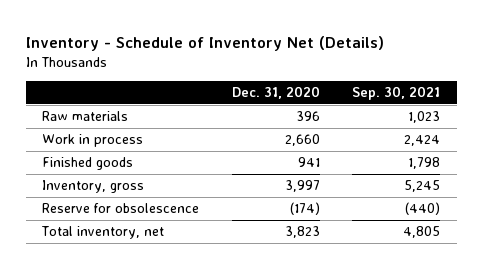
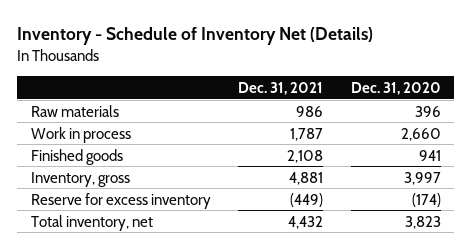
[352,85,441,100] Sep. 30, 2021 -> none
none -> [238,81,324,95] Dec. 31, 2021
[42,203,200,214] Reserve for obsolescence -> [30,192,211,209] Reserve for excess inventory

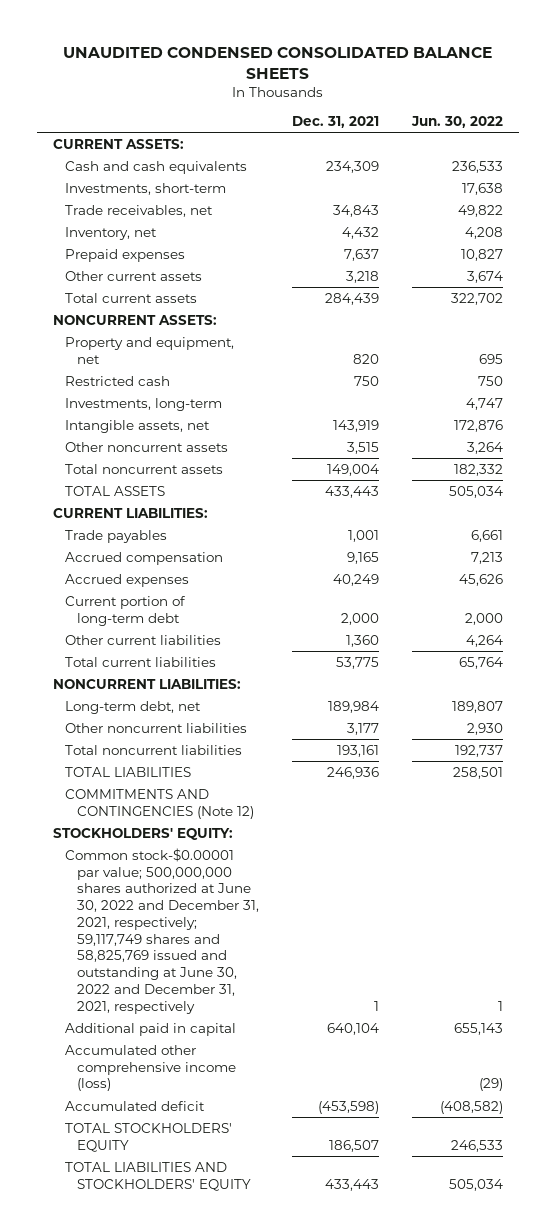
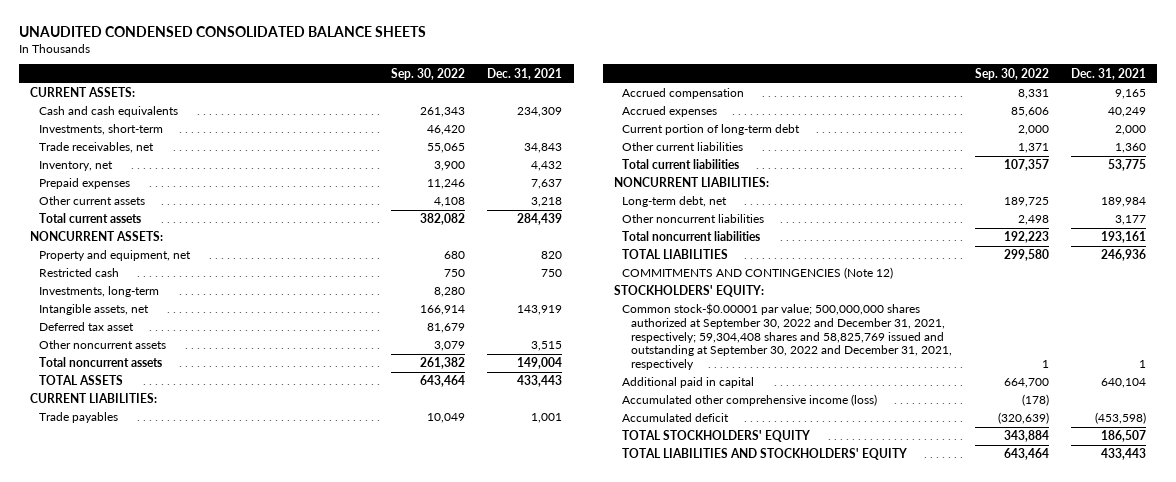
[410,116,503,129] Jun. 30, 2022 -> none
none -> [391,67,466,80] Sep. 30, 2022
none -> [38,322,134,332] Deferred tax asset
[65,847,260,1014] Common stock-$0.00001 par value; 500,000,000 shares authorized at June 30, 2022 and December 31, 2021, respectively; 59,117,749 shares and 58,825,769 issued and outstanding at June 30, 2022 and December 31, 2021, respectively -> [622,303,953,370] Common stock-$0.00001 par value; 500,000,000 shares authorized at September 30, 2022 and December 31, 2021, respectively; 59,304,408 shares and 58,825,769 issued and outstanding at September 30, 2022 and December 31, 2021, respectively

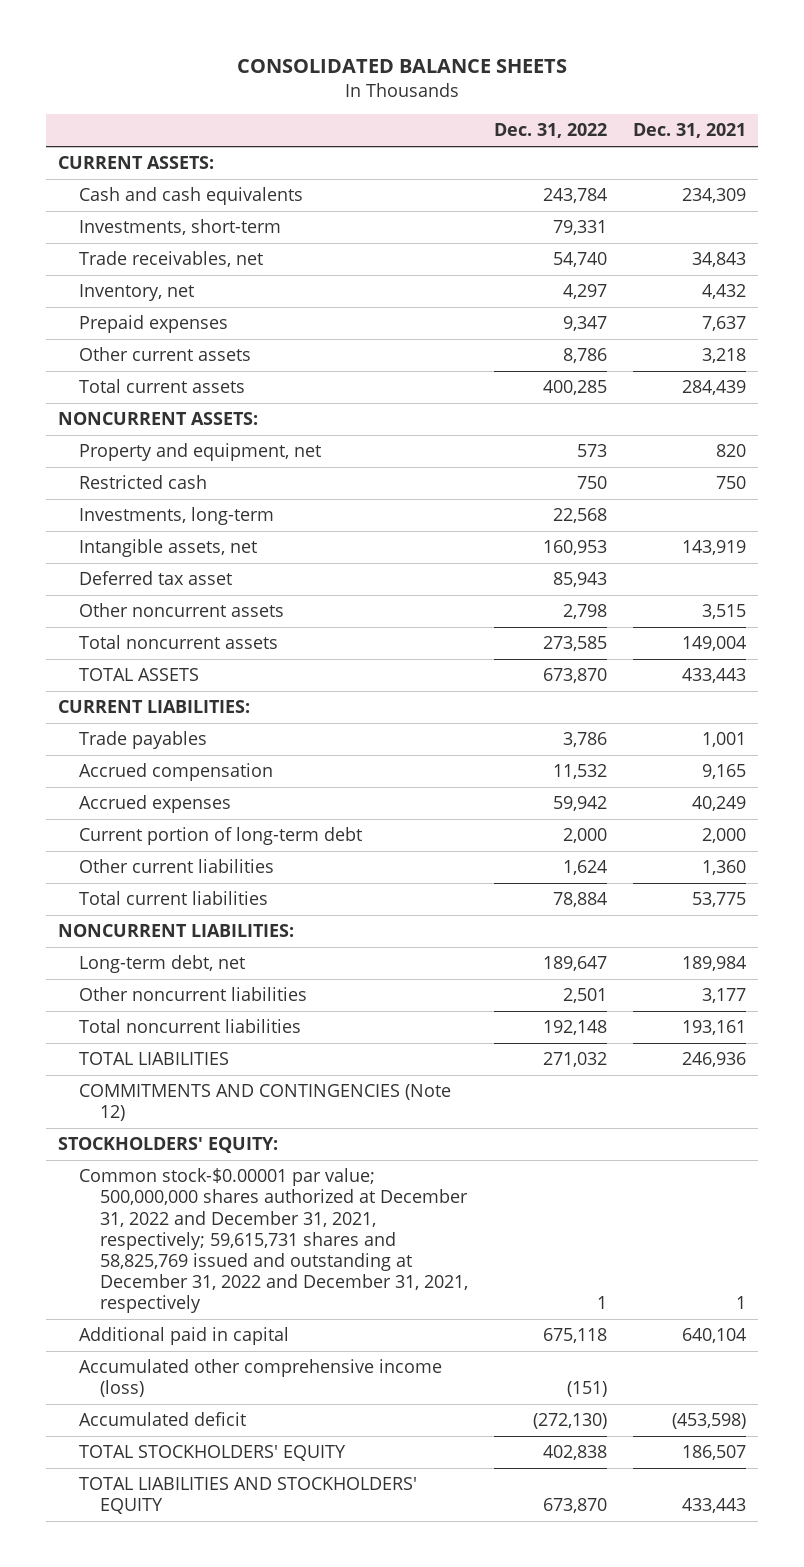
[19,26,427,38] UNAUDITED CONDENSED CONSOLIDATED BALANCE SHEETS -> [236,58,567,73] CONSOLIDATED BALANCE SHEETS
[391,67,466,80] Sep. 30, 2022 -> none
none -> [494,123,608,139] Dec. 31, 2022
[622,303,953,370] Common stock-$0.00001 par value; 500,000,000 shares authorized at September 30, 2022 and December 31, 2021, respectively; 59,304,408 shares and 58,825,769 issued and outstanding at September 30, 2022 and December 31, 2021, respectively -> [79,1168,469,1314] Common stock-$0.00001 par value; 500,000,000 shares authorized at December 31, 2022 and December 31, 2021, respectively; 59,615,731 shares and 58,825,769 issued and outstanding at December 31, 2022 and December 31, 2021, respectively

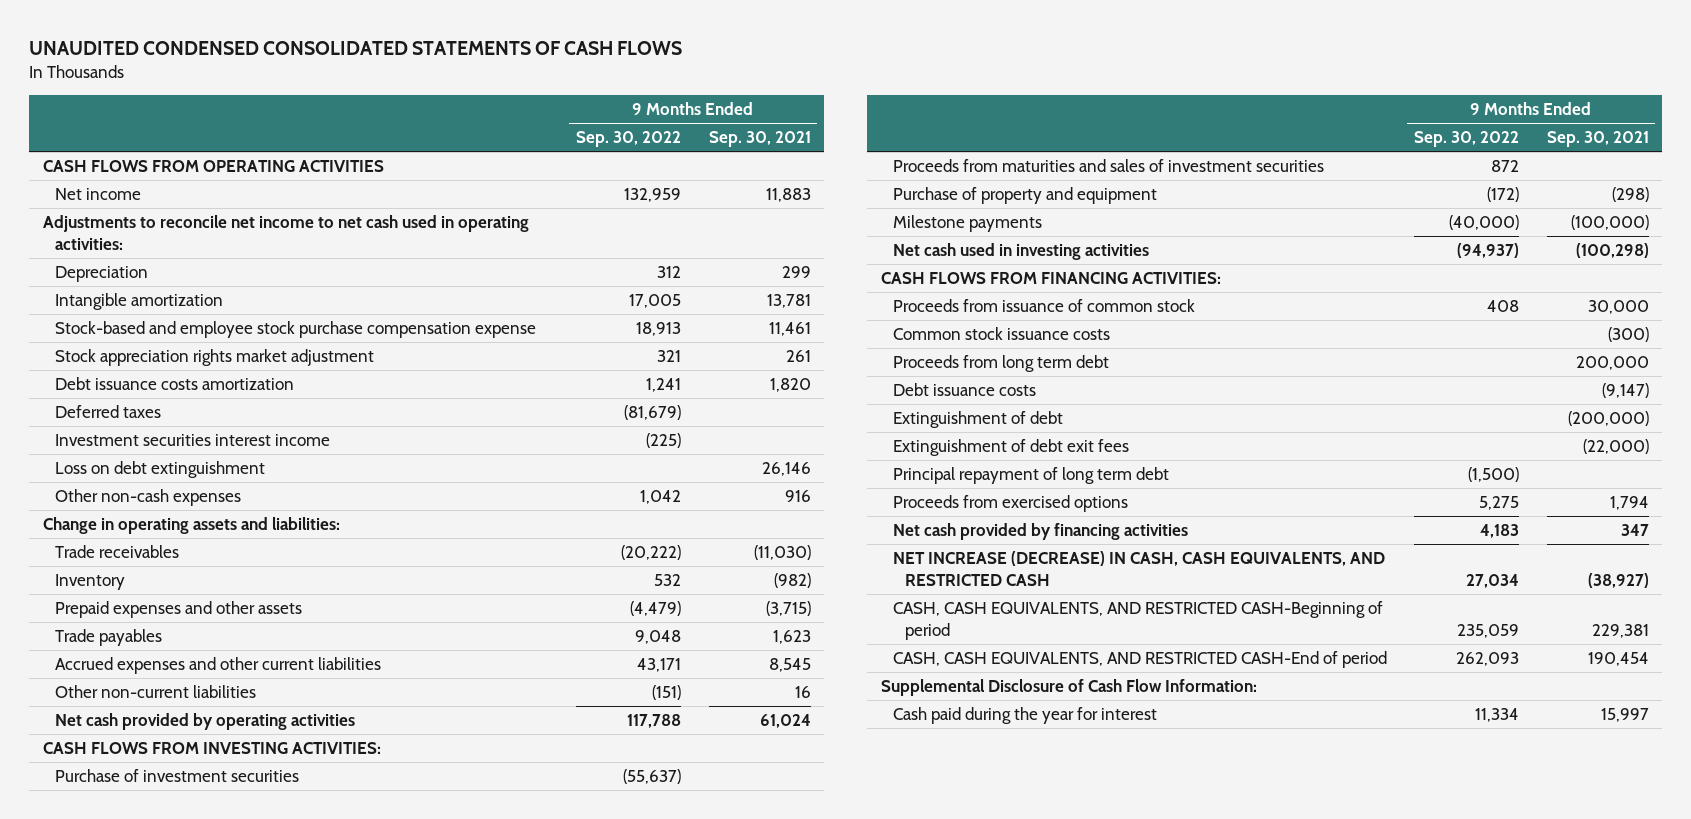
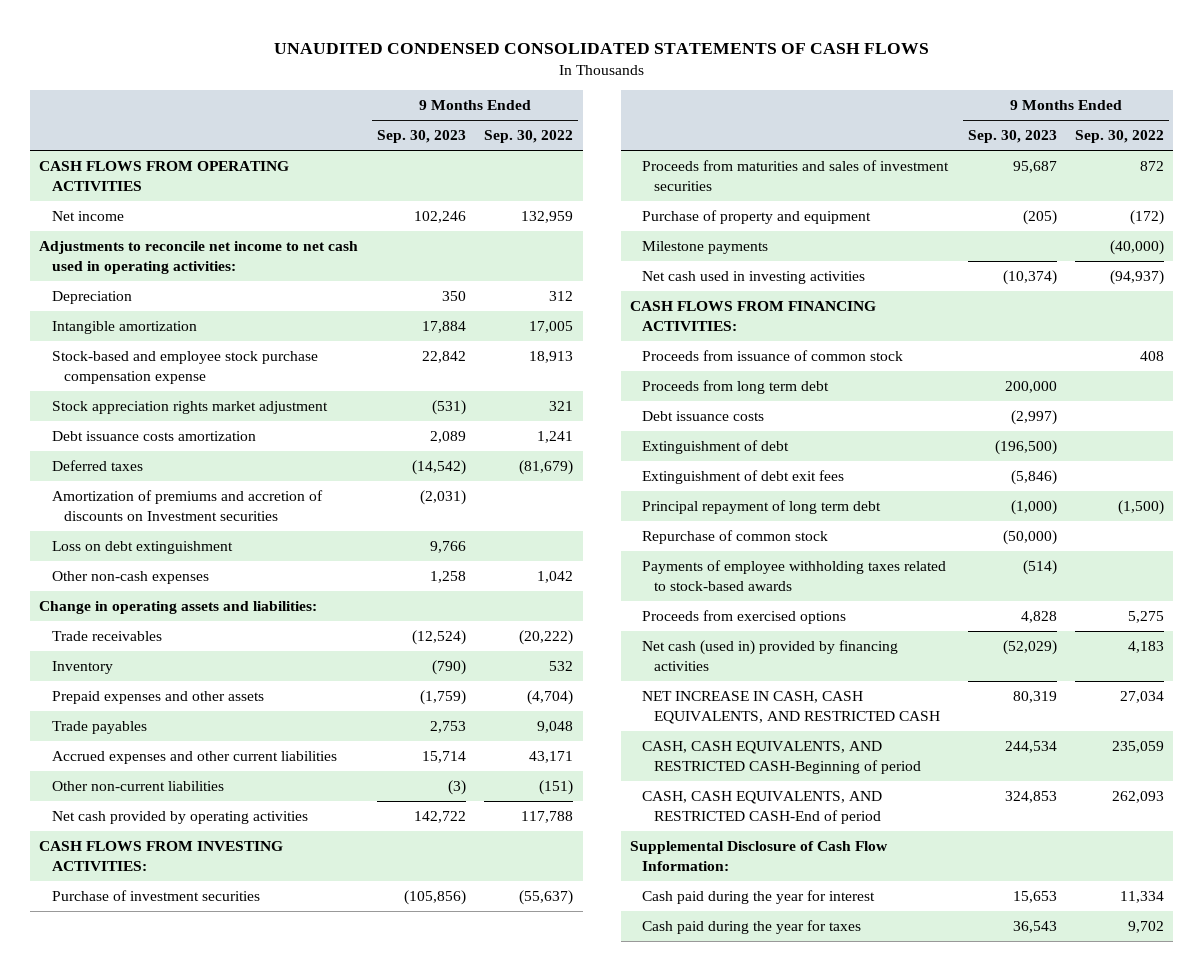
[708,131,811,148] Sep. 30, 2021 -> none
none -> [376,130,466,144] Sep. 30, 2023
[54,433,330,446] Investment securities interest income -> none
none -> [51,489,323,521] Amortization of premiums and accretion of discounts on Investment securities
[630,600,682,616] (4,479) -> [527,689,574,705] (4,704)
[892,326,1110,340] Common stock issuance costs -> none
none -> [642,529,829,544] Repurchase of common stock
none -> [642,559,947,591] Payments of employee withholding taxes related to stock-based awards
[892,522,1188,540] Net cash provided by financing activities -> [642,639,899,671] Net cash (used in) provided by financing activities
[892,550,1385,587] NET INCREASE (DECREASE) IN CASH, CASH EQUIVALENTS, AND RESTRICTED CASH -> [642,690,941,724] NET INCREASE IN CASH, CASH EQUIVALENTS, AND RESTRICTED CASH
none -> [642,919,862,934] Cash paid during the year for taxes

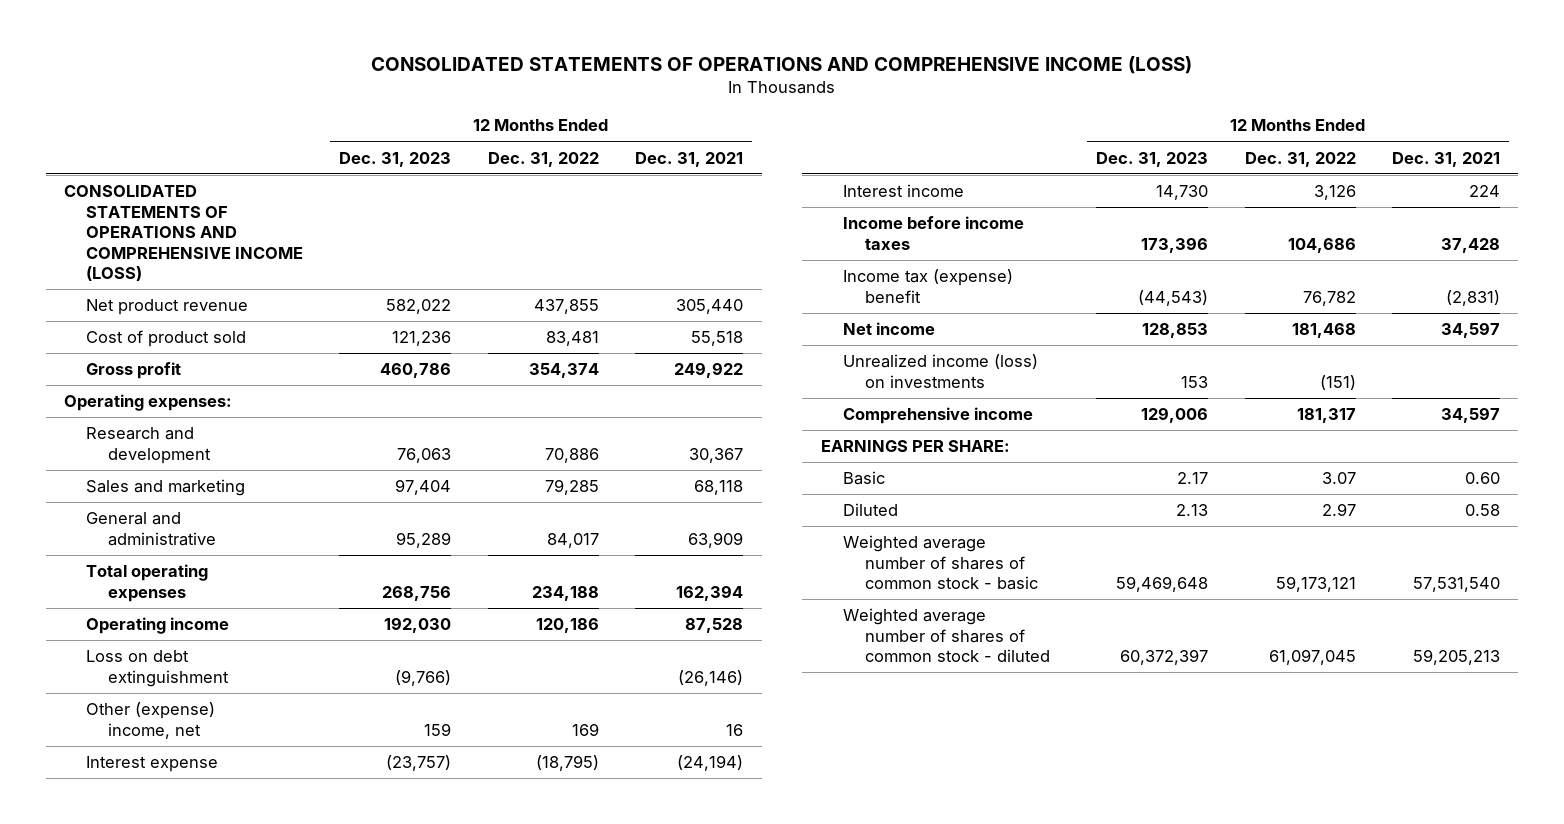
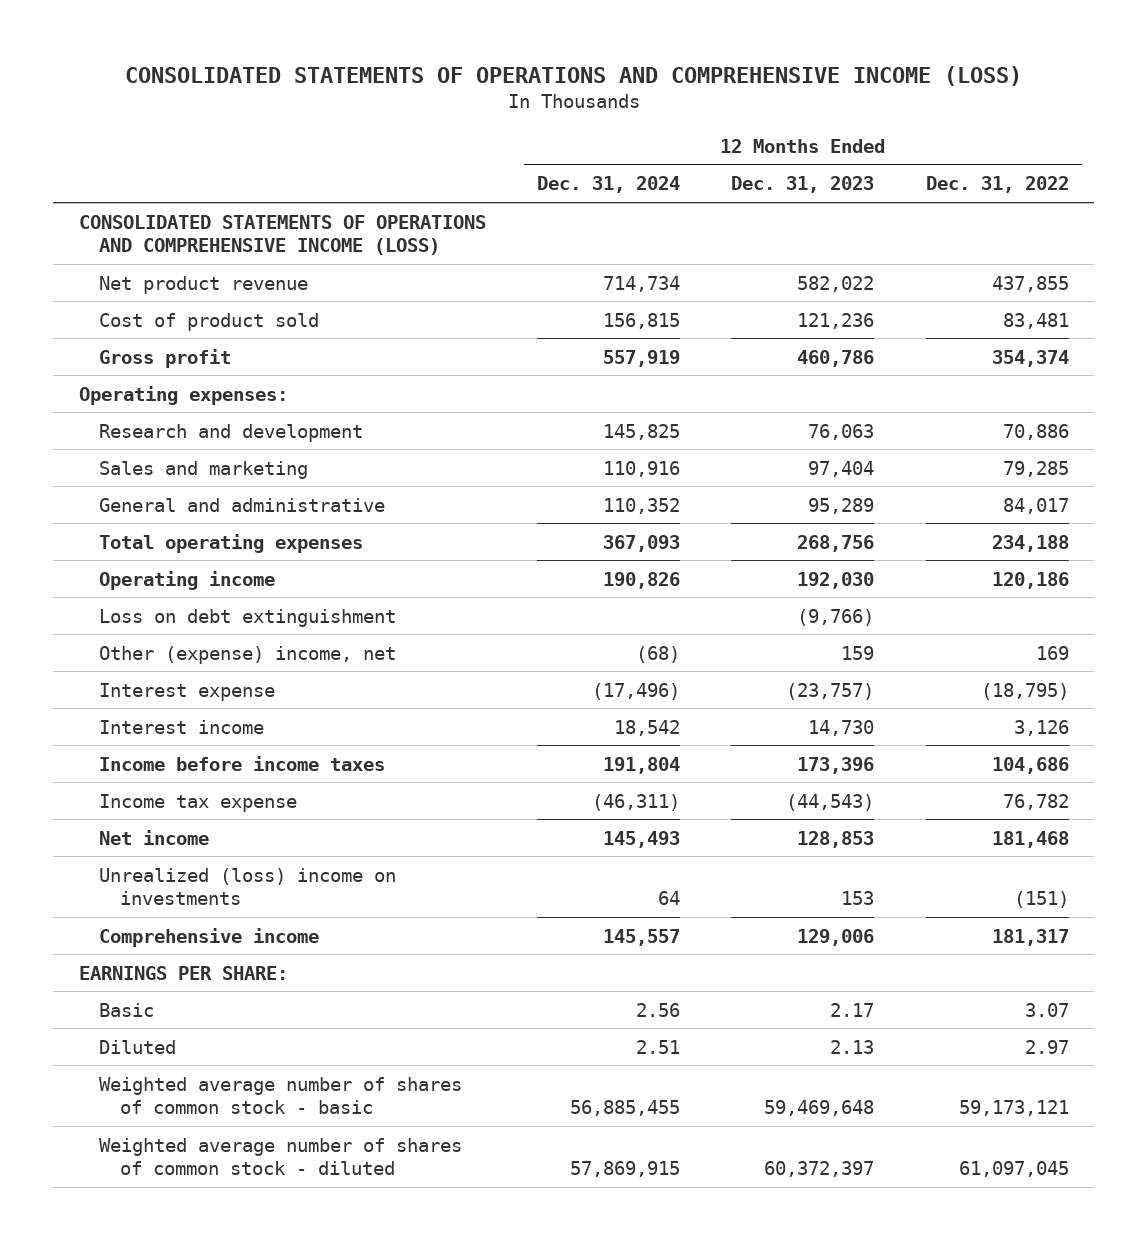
[635,151,744,167] Dec. 31, 2021 -> none
none -> [536,176,680,194] Dec. 31, 2024
[842,269,1013,303] Income tax (expense) benefit -> [99,793,298,812] Income tax expense
[842,354,1038,388] Unrealized income (loss) on investments -> [99,867,397,905] Unrealized (loss) income on investments

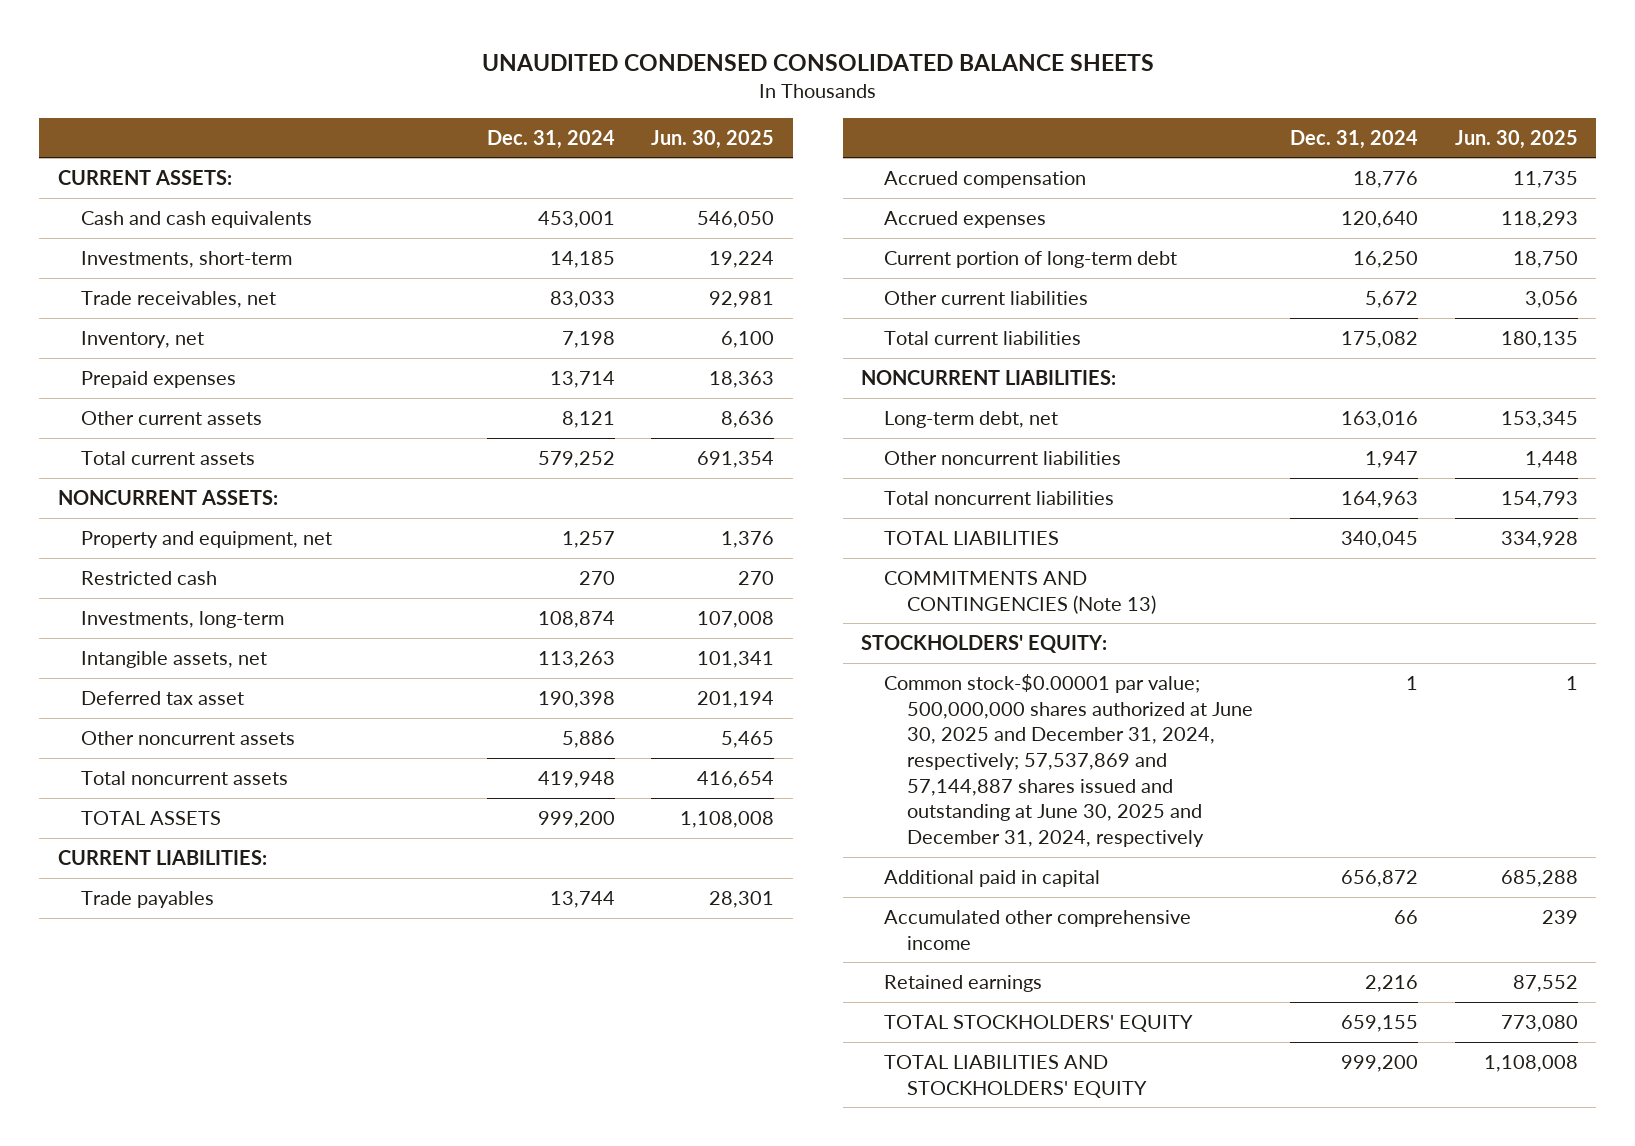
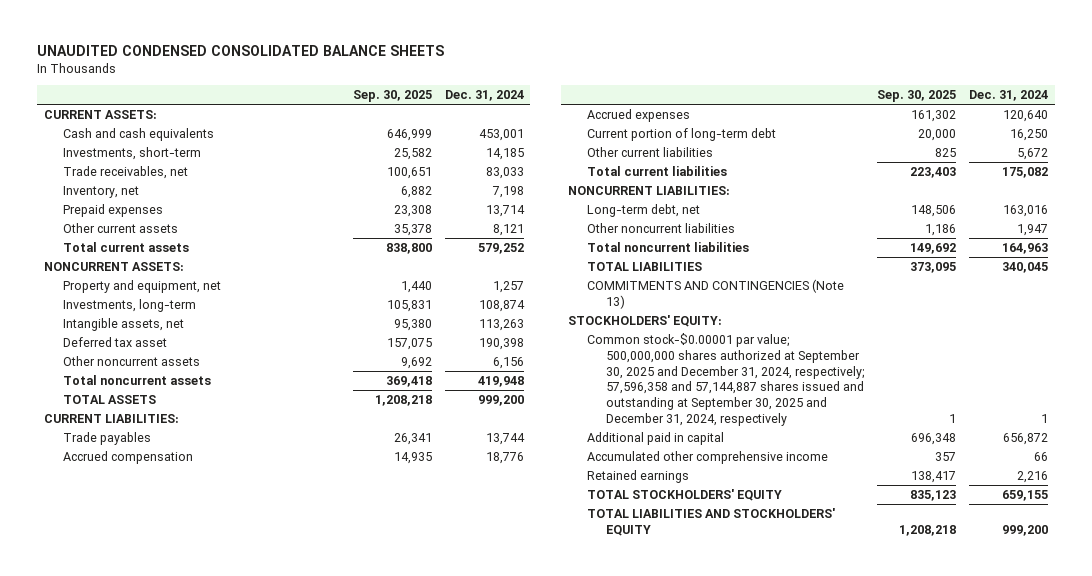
[651,129,775,149] Jun. 30, 2025 -> none
none -> [352,90,432,103] Sep. 30, 2025
[80,571,217,586] Restricted cash -> none
[561,731,615,749] 5,886 -> [492,356,524,369] 6,156
[884,674,1254,848] Common stock-$0.00001 par value; 500,000,000 shares authorized at June 30, 2025 and December 31, 2024, respectively; 57,537,869 and 57,144,887 shares issued and outstanding at June 30, 2025 and December 31, 2024, respectively -> [586,332,864,427] Common stock-$0.00001 par value; 500,000,000 shares authorized at September 30, 2025 and December 31, 2024, respectively; 57,596,358 and 57,144,887 shares issued and outstanding at September 30, 2025 and December 31, 2024, respectively

